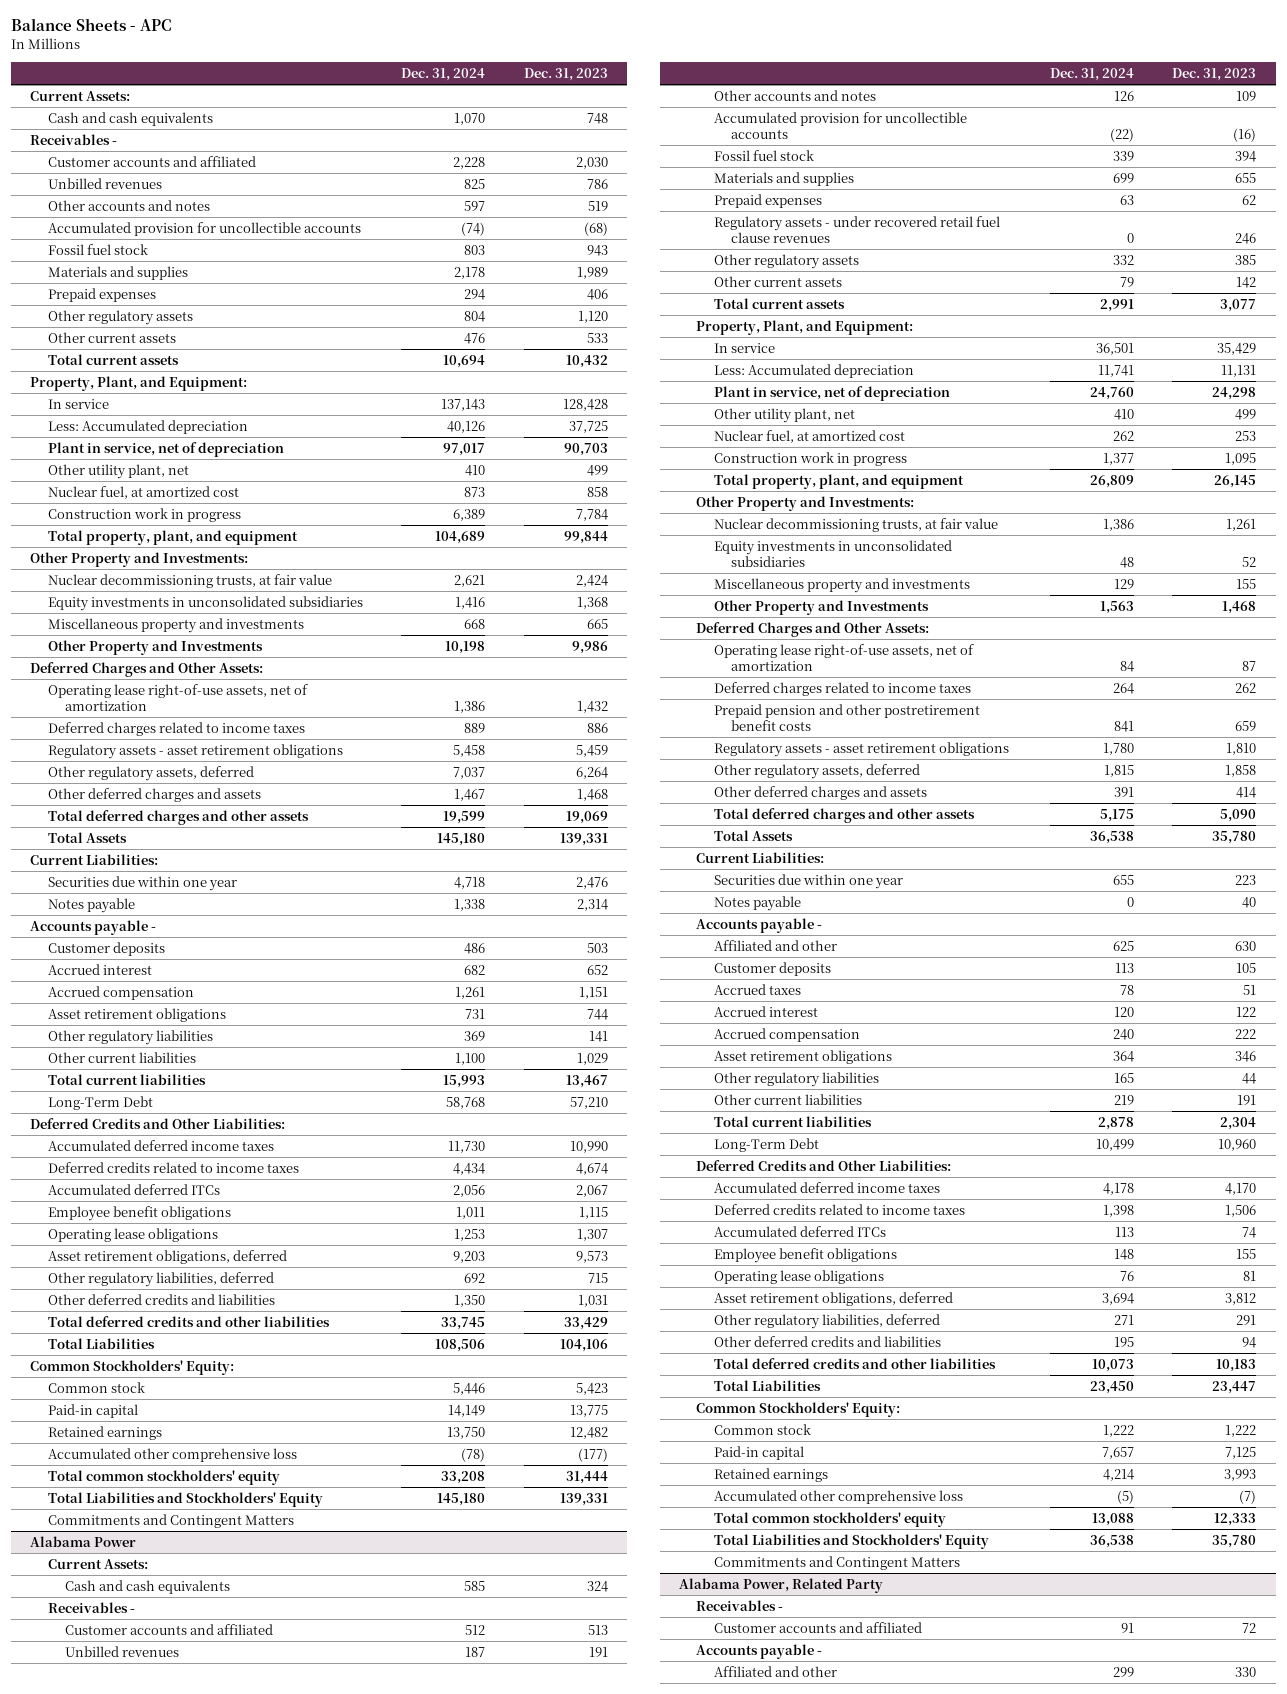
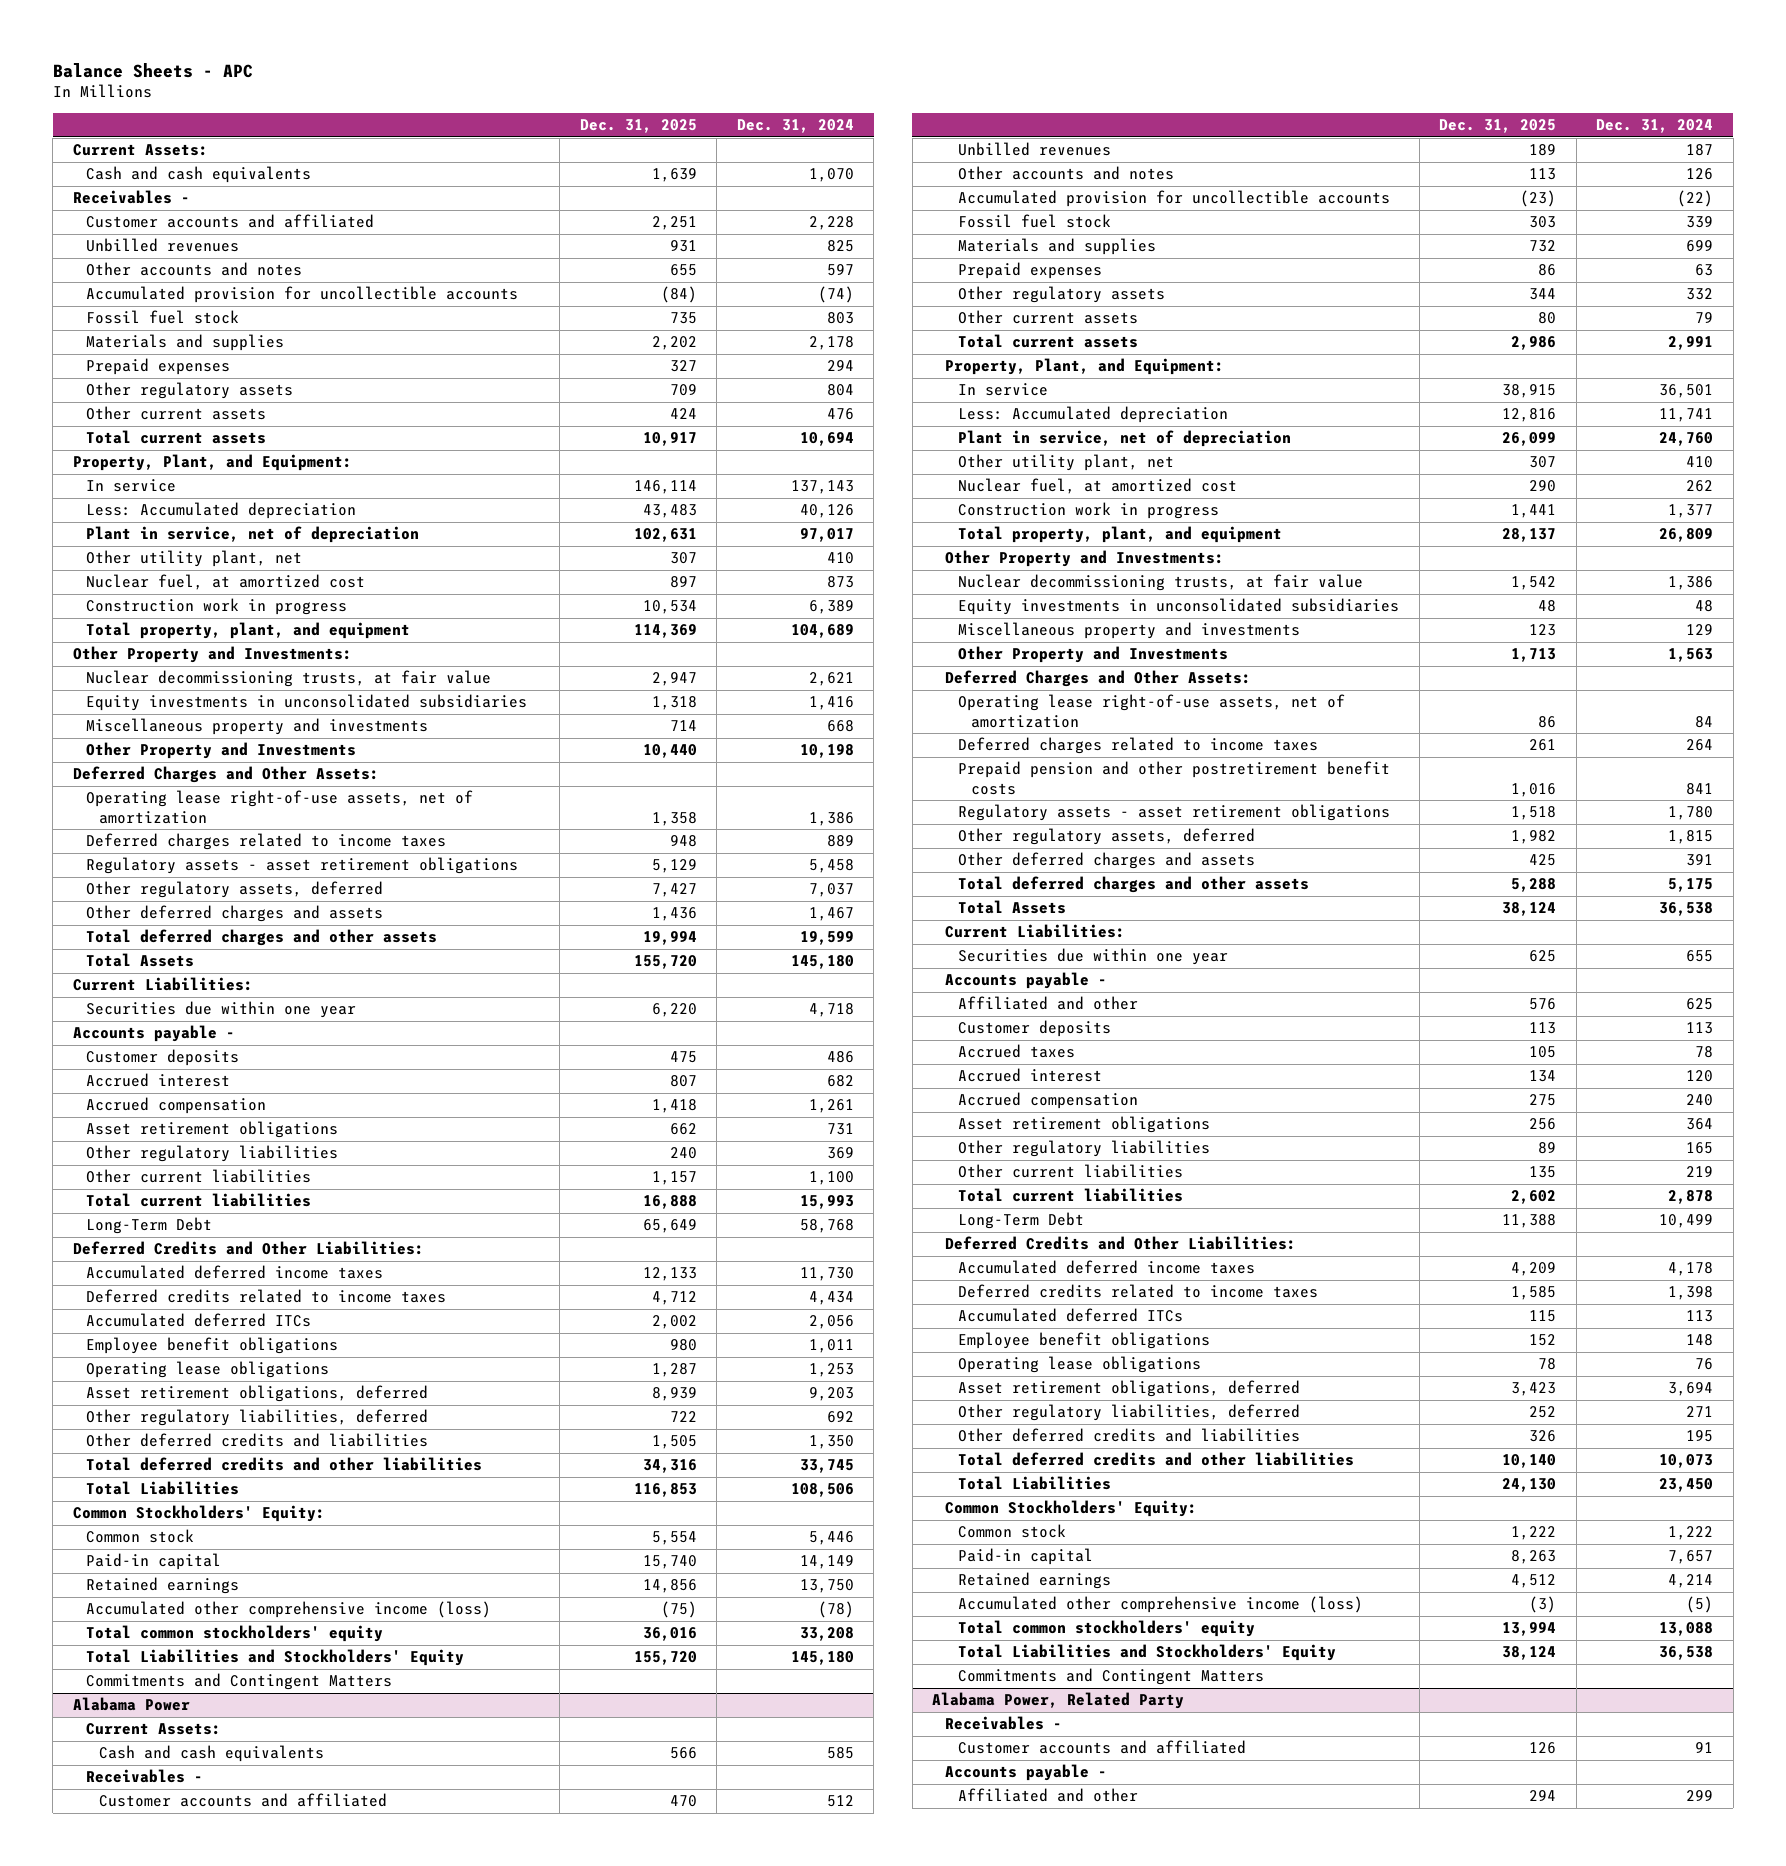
[523,67,608,81] Dec. 31, 2023 -> none
none -> [579,119,697,134] Dec. 31, 2025
[47,897,135,913] Notes payable -> none
[47,1447,297,1462] Accumulated other comprehensive loss -> [85,1601,491,1619] Accumulated other comprehensive income (loss)
[713,215,1000,244] Regulatory assets - under recovered retail fuel clause revenues -> none
[713,895,801,911] Notes payable -> none
[713,1489,963,1504] Accumulated other comprehensive loss -> [958,1596,1364,1614] Accumulated other comprehensive income (loss)

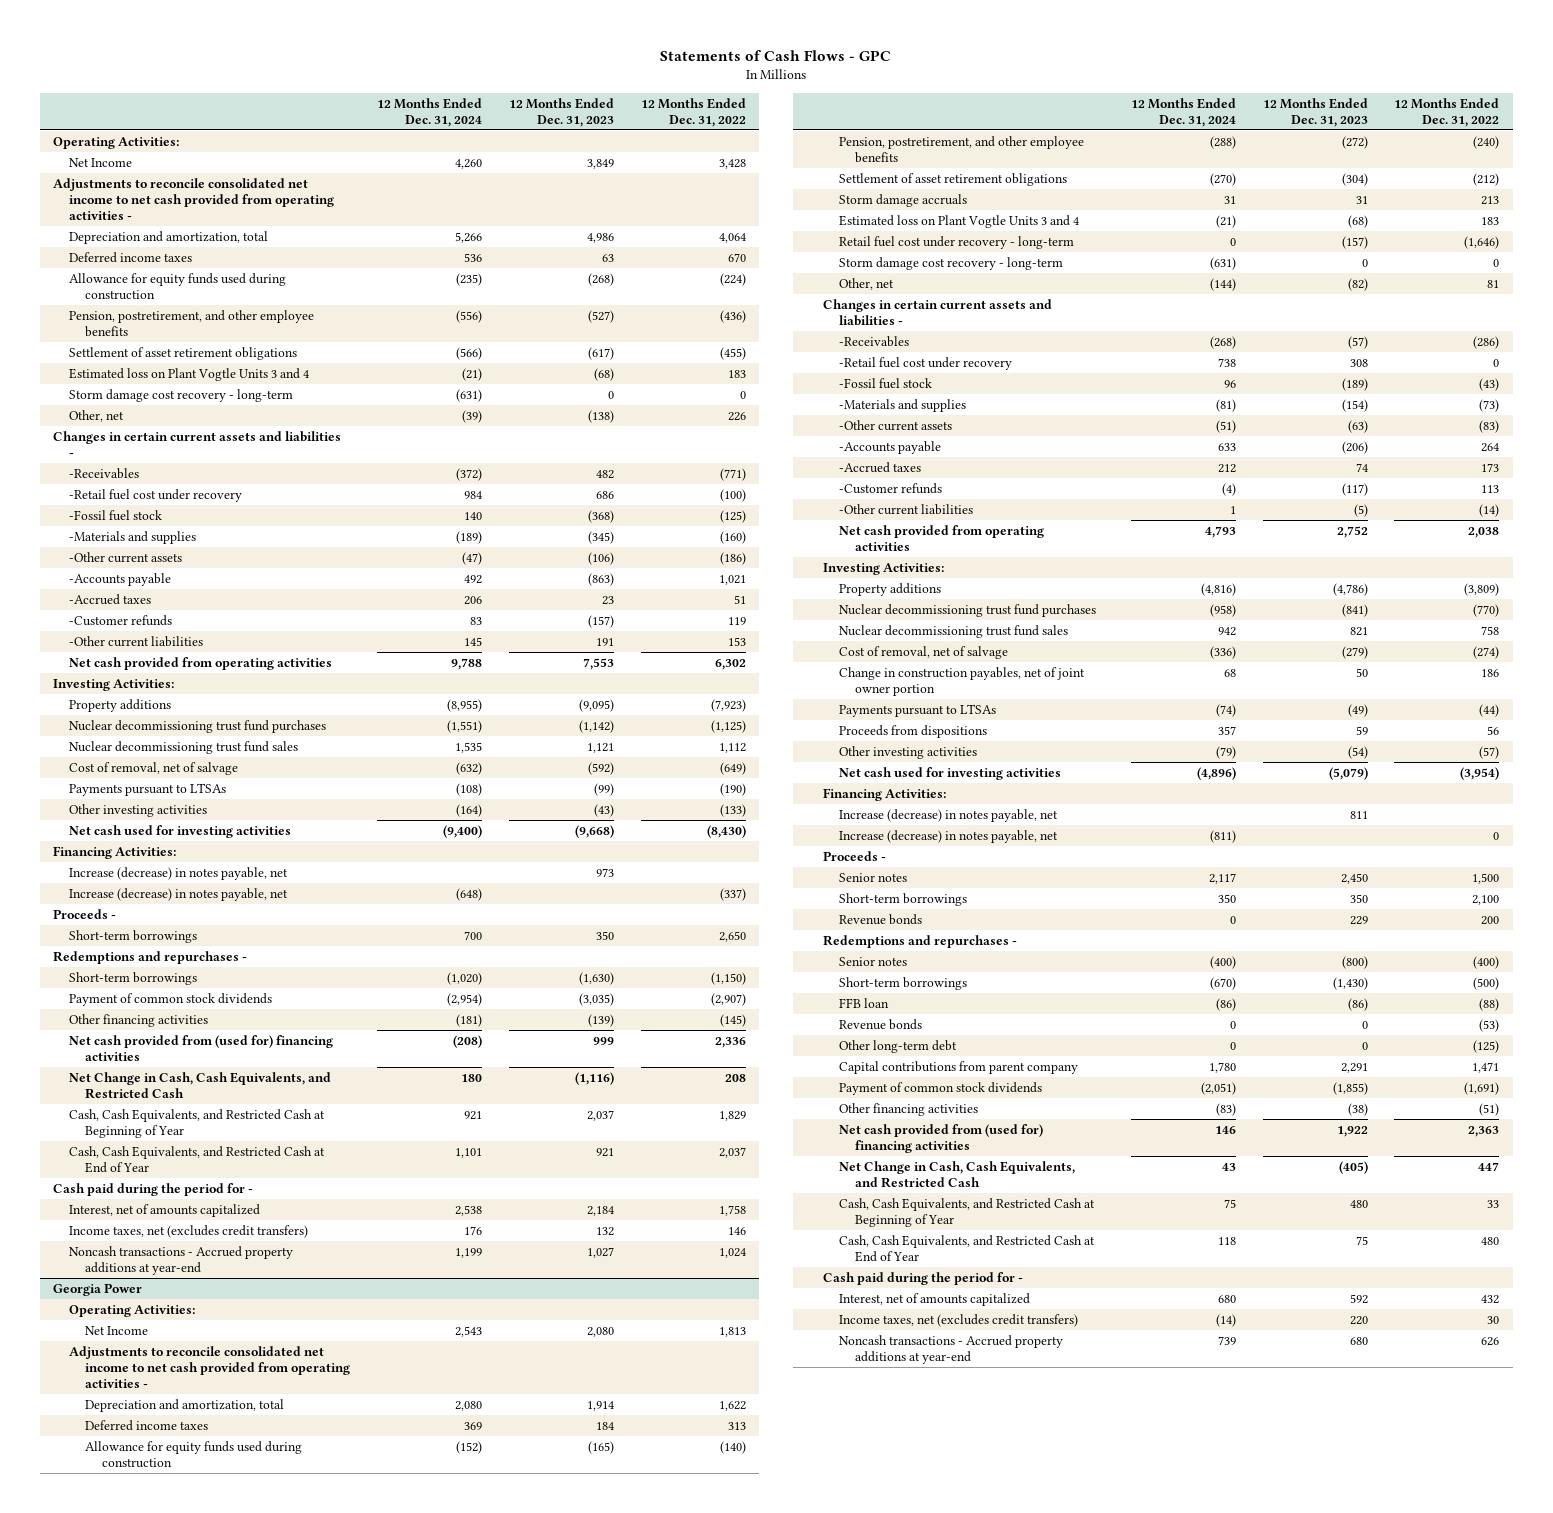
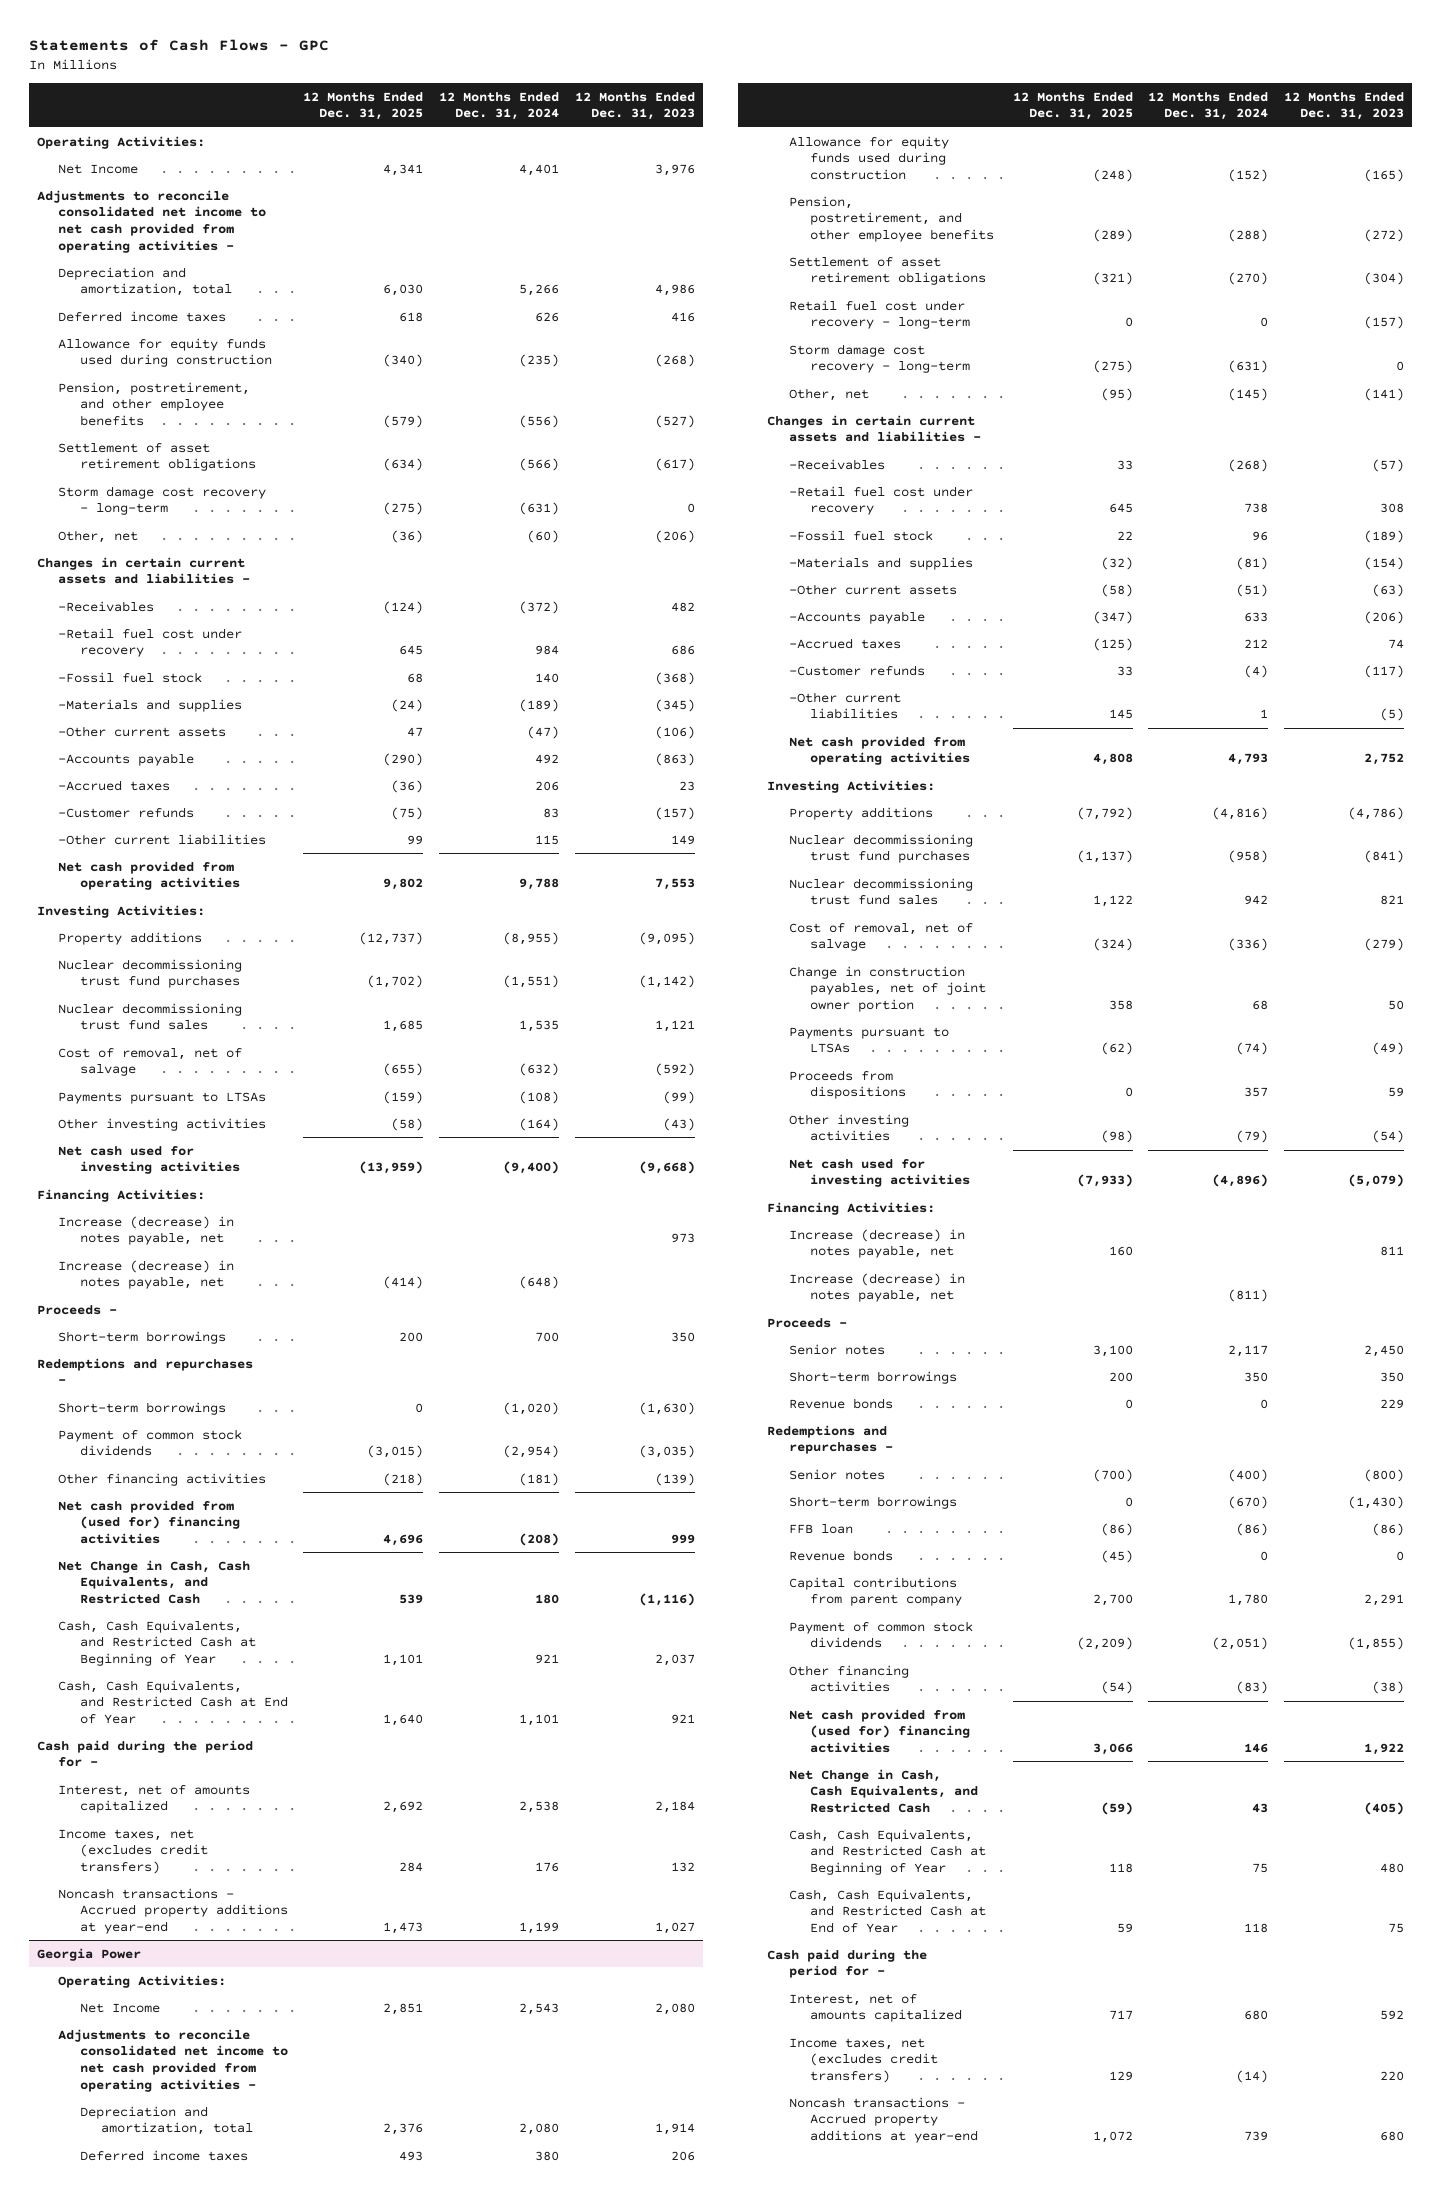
[640,97,746,127] 12 Months Ended Dec. 31, 2022 -> none
none -> [303,91,424,121] 12 Months Ended Dec. 31, 2025
[455,158,483,169] 4,260 -> [519,163,560,176] 4,401
[587,158,615,169] 3,849 -> [655,163,696,176] 3,976
[464,252,483,262] 536 -> [535,311,560,322] 626
[602,253,615,262] 63 -> [671,311,696,322] 416
[69,367,310,381] Estimated loss on Plant Vogtle Units 3 and 4 -> none
[462,409,483,423] (39) -> [527,529,560,543] (60)
[588,409,615,423] (138) -> [655,529,696,543] (206)
[464,636,483,646] 145 -> [535,834,560,845] 115
[596,637,615,646] 191 -> [671,834,696,845] 149
[464,1421,483,1430] 369 -> [535,2150,560,2161] 380
[596,1421,615,1430] 184 -> [671,2150,696,2161] 206
[838,193,967,207] Storm damage accruals -> none
[838,214,1079,228] Estimated loss on Plant Vogtle Units 3 and 4 -> none
[1209,277,1236,291] (144) -> [1228,387,1269,401] (145)
[1347,277,1368,291] (82) -> [1364,387,1405,401] (141)
[838,1039,957,1053] Other long-term debt -> none

